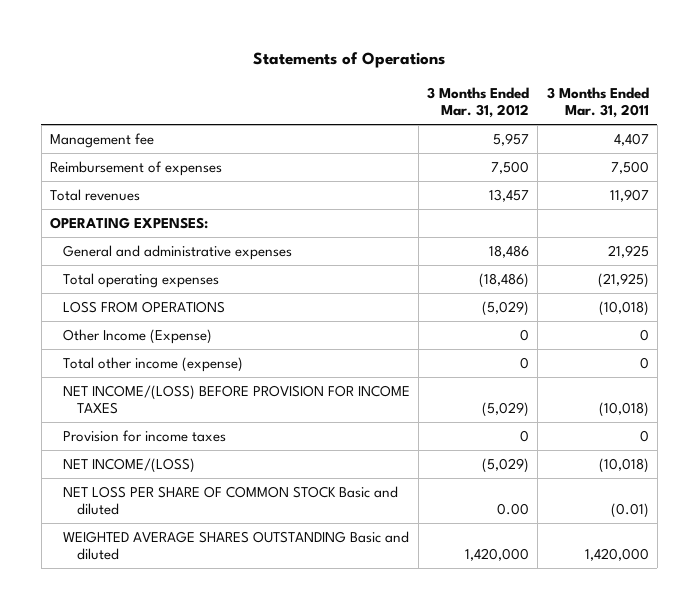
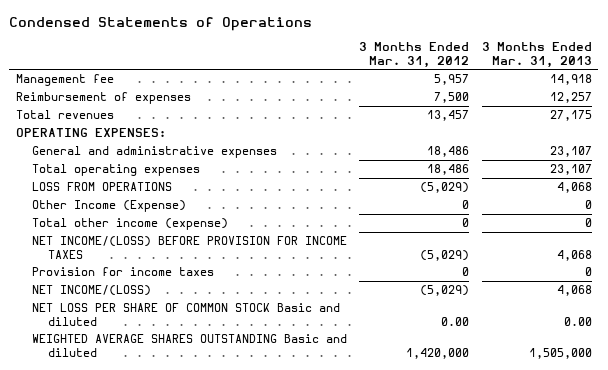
[253,52,446,69] Statements of Operations -> [9,16,313,31] Condensed Statements of Operations
[546,86,649,119] 3 Months Ended Mar. 31, 2011 -> none
none -> [482,42,593,68] 3 Months Ended Mar. 31, 2013
[479,272,530,288] (18,486) -> [427,164,470,176] 18,486

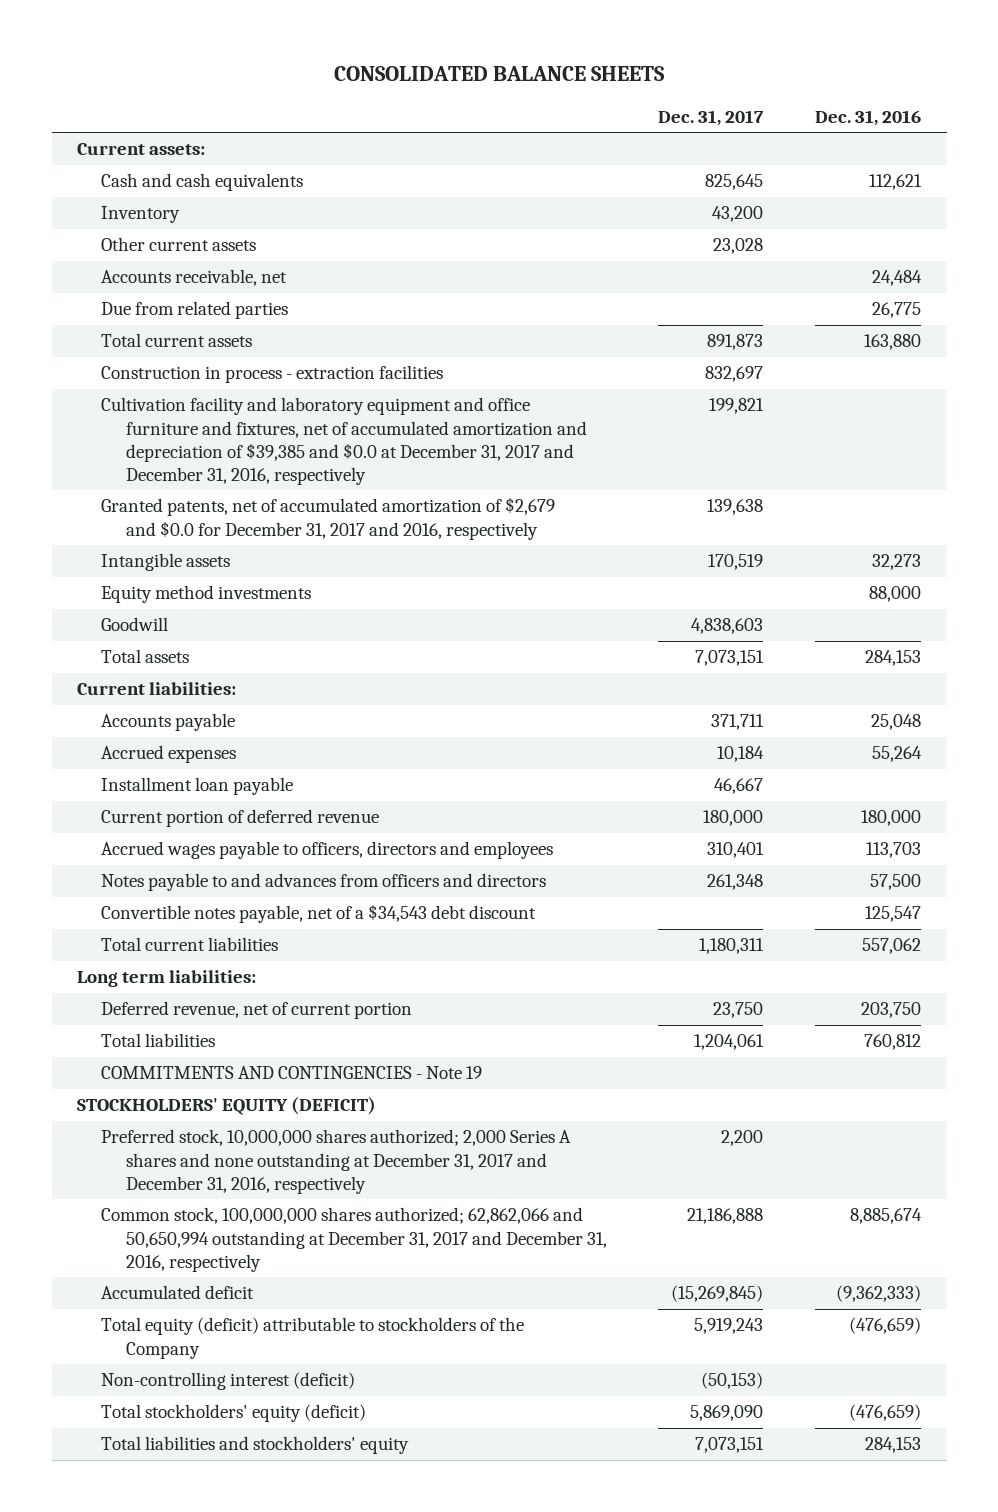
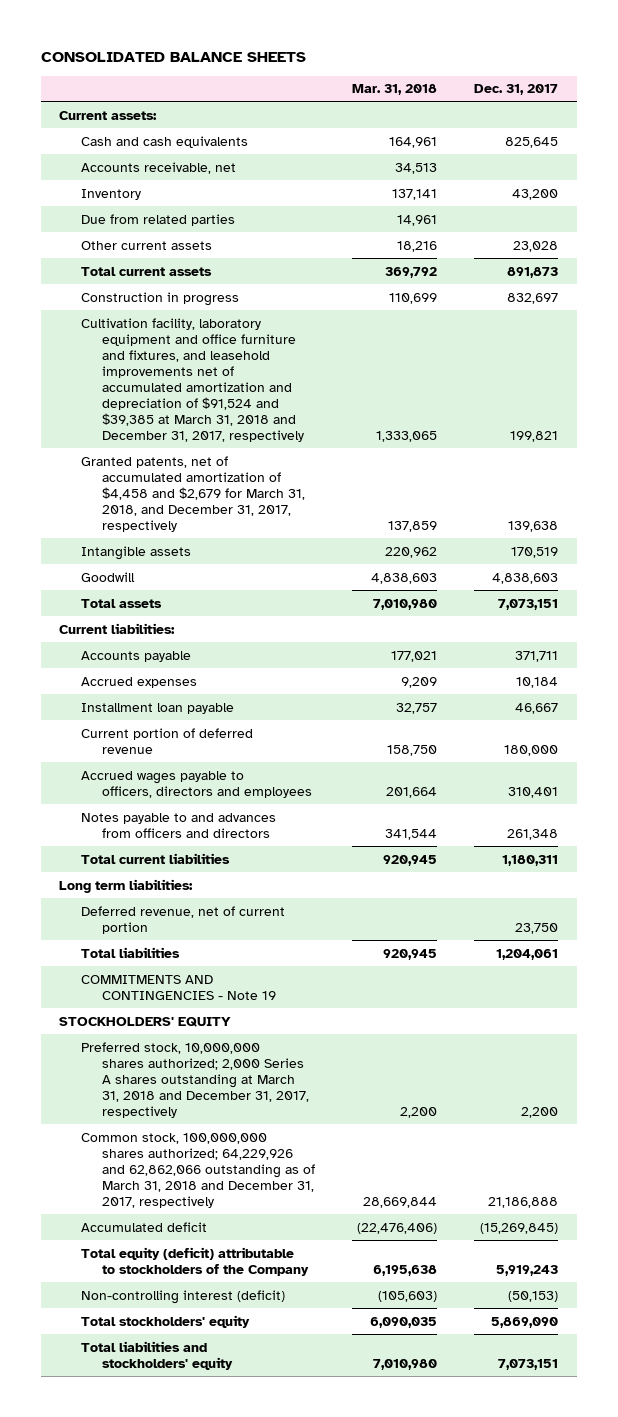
[814,109,921,126] Dec. 31, 2016 -> none
none -> [352,84,438,96] Mar. 31, 2018
[101,206,181,224] Inventory -> [80,188,141,200] Inventory
[101,237,257,252] Other current assets -> [80,240,212,250] Other current assets
[101,365,444,384] Construction in process - extraction facilities -> [80,291,239,306] Construction in progress
[101,397,587,485] Cultivation facility and laboratory equipment and office furniture and fixtures, net of accumulated amortization and depreciation of $39,385 and $0.0 at December 31, 2017 and December 31, 2016, respectively -> [80,317,305,443] Cultivation facility, laboratory equipment and office furniture and fixtures, and leasehold improvements net of accumulated amortization and depreciation of $91,524 and $39,385 at March 31, 2018 and December 31, 2017, respectively
[101,497,556,540] Granted patents, net of accumulated amortization of $2,679 and $0.0 for December 31, 2017 and 2016, respectively -> [80,455,306,532] Granted patents, net of accumulated amortization of $4,458 and $2,679 for March 31, 2018, and December 31, 2017, respectively
[101,585,312,604] Equity method investments -> none
[101,904,537,924] Convertible notes payable, net of a $34,543 debt discount -> none
[77,1097,377,1116] STOCKHOLDERS' EQUITY (DEFICIT) -> [59,1016,232,1027] STOCKHOLDERS' EQUITY
[101,1129,572,1194] Preferred stock, 10,000,000 shares authorized; 2,000 Series A shares and none outstanding at December 31, 2017 and December 31, 2016, respectively -> [80,1041,310,1118] Preferred stock, 10,000,000 shares authorized; 2,000 Series A shares outstanding at March 31, 2018 and December 31, 2017, respectively
[101,1207,607,1272] Common stock, 100,000,000 shares authorized; 62,862,066 and 50,650,994 outstanding at December 31, 2017 and December 31, 2016, respectively -> [80,1132,316,1208] Common stock, 100,000,000 shares authorized; 64,229,926 and 62,862,066 outstanding as of March 31, 2018 and December 31, 2017, respectively
[101,1404,367,1423] Total stockholders' equity (deficit) -> [80,1314,250,1328] Total stockholders' equity

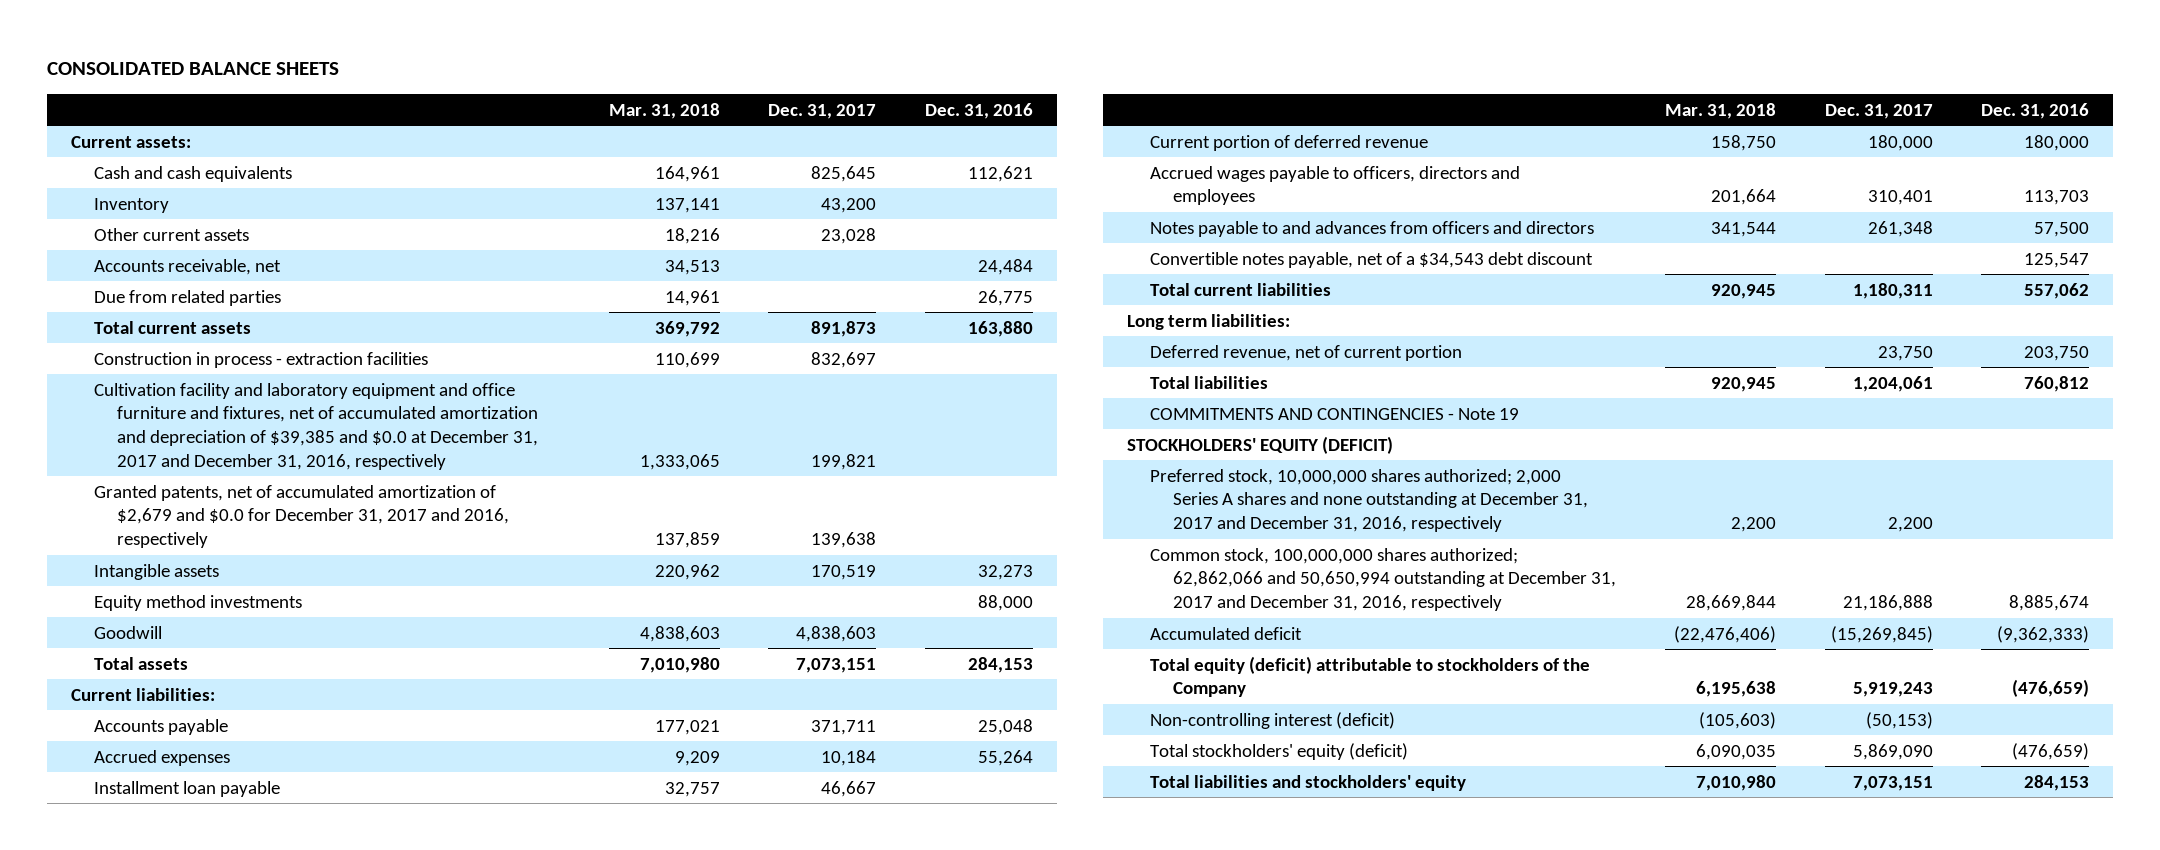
none -> [924,102,1033,119] Dec. 31, 2016
[80,161,236,174] Accounts receivable, net -> [94,258,282,275] Accounts receivable, net
[80,213,235,226] Due from related parties -> [94,289,282,306] Due from related parties
[80,291,239,306] Construction in progress -> [94,351,429,368] Construction in process - extraction facilities
[80,317,305,443] Cultivation facility, laboratory equipment and office furniture and fixtures, and leasehold improvements net of accumulated amortization and depreciation of $91,524 and $39,385 at March 31, 2018 and December 31, 2017, respectively -> [94,382,539,470] Cultivation facility and laboratory equipment and office furniture and fixtures, net of accumulated amortization and depreciation of $39,385 and $0.0 at December 31, 2017 and December 31, 2016, respectively
[80,455,306,532] Granted patents, net of accumulated amortization of $4,458 and $2,679 for March 31, 2018, and December 31, 2017, respectively -> [94,484,510,548] Granted patents, net of accumulated amortization of $2,679 and $0.0 for December 31, 2017 and 2016, respectively
none -> [94,594,303,611] Equity method investments
none -> [1150,251,1594,268] Convertible notes payable, net of a $34,543 debt discount
[59,1016,232,1027] STOCKHOLDERS' EQUITY -> [1127,435,1394,454] STOCKHOLDERS' EQUITY (DEFICIT)
[80,1041,310,1118] Preferred stock, 10,000,000 shares authorized; 2,000 Series A shares outstanding at March 31, 2018 and December 31, 2017, respectively -> [1150,468,1589,532] Preferred stock, 10,000,000 shares authorized; 2,000 Series A shares and none outstanding at December 31, 2017 and December 31, 2016, respectively
[80,1132,316,1208] Common stock, 100,000,000 shares authorized; 64,229,926 and 62,862,066 outstanding as of March 31, 2018 and December 31, 2017, respectively -> [1150,547,1617,611] Common stock, 100,000,000 shares authorized; 62,862,066 and 50,650,994 outstanding at December 31, 2017 and December 31, 2016, respectively
[80,1314,250,1328] Total stockholders' equity -> [1150,742,1409,760] Total stockholders' equity (deficit)

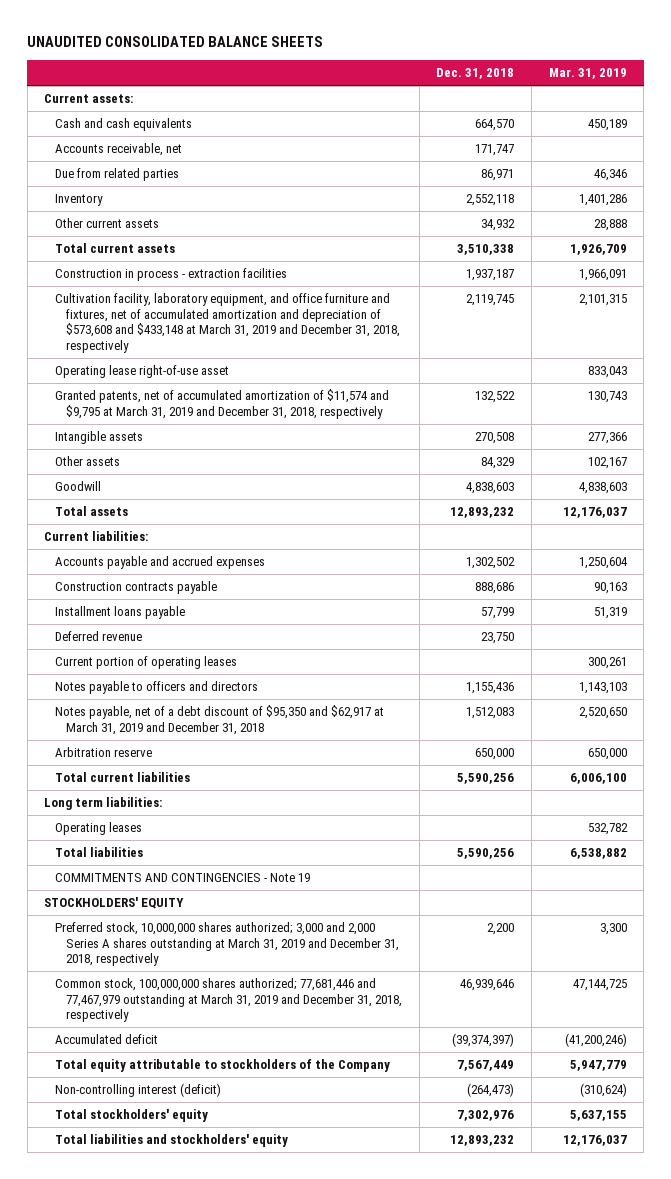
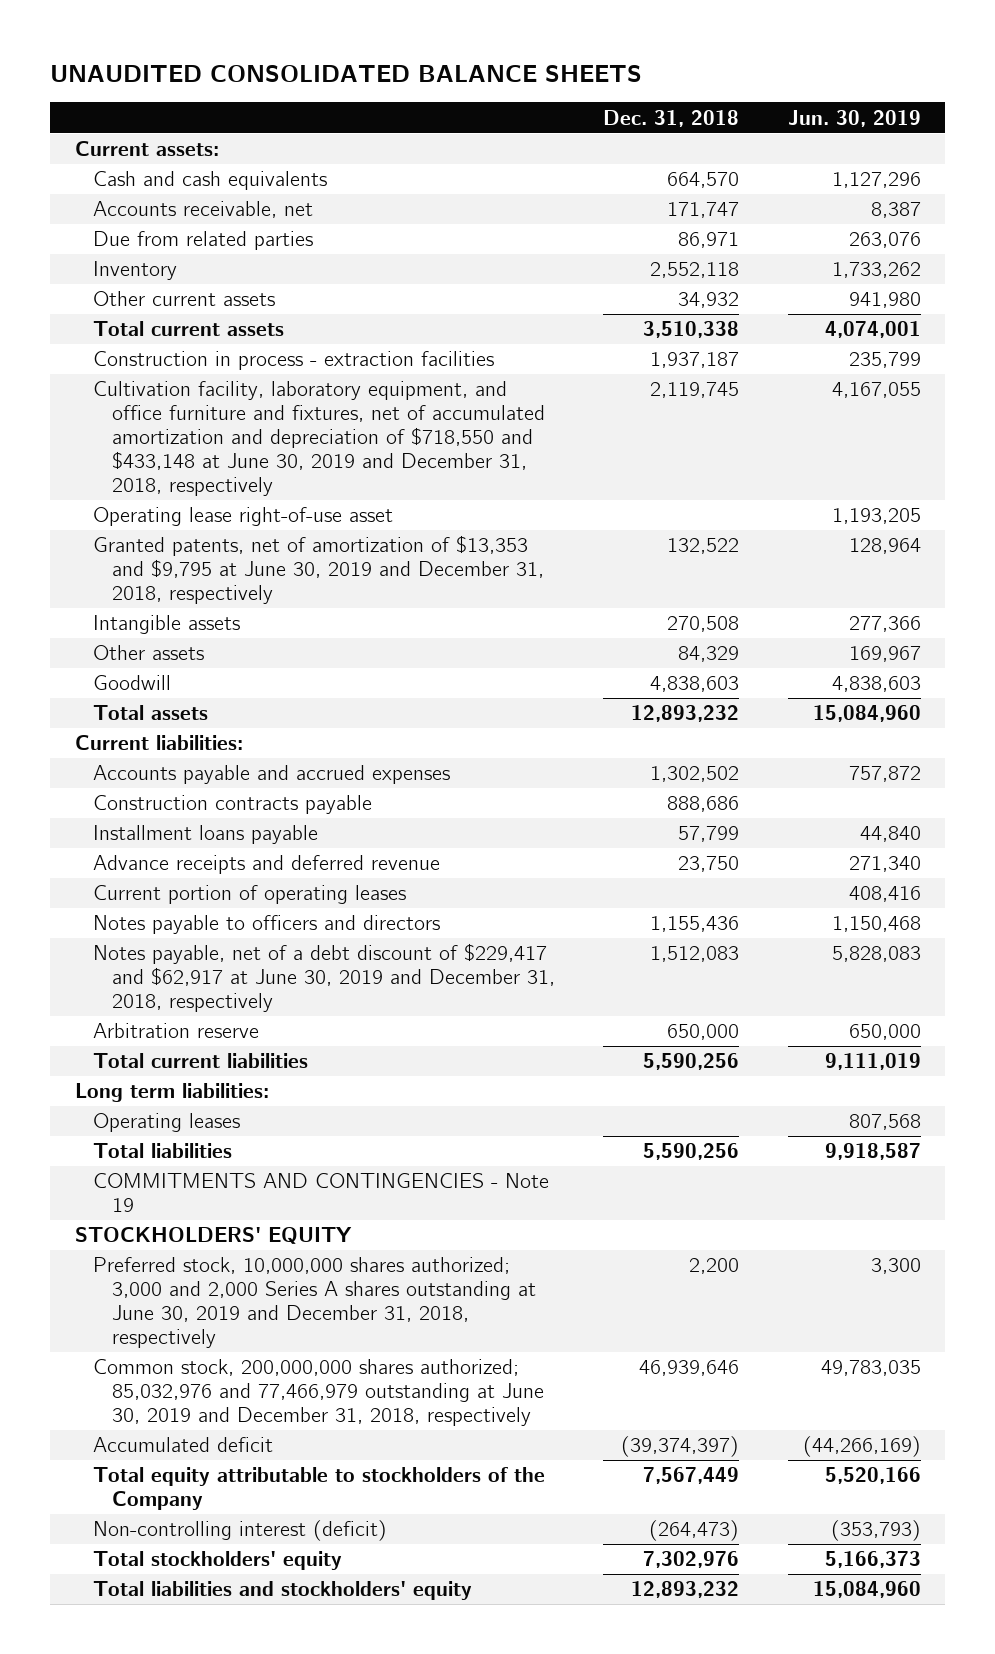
[548,67,627,79] Mar. 31, 2019 -> none
none -> [787,109,921,127] Jun. 30, 2019
[55,293,400,353] Cultivation facility, laboratory equipment, and office furniture and fixtures, net of accumulated amortization and depreciation of $573,608 and $433,148 at March 31, 2019 and December 31, 2018, respectively -> [93,381,545,497] Cultivation facility, laboratory equipment, and office furniture and fixtures, net of accumulated amortization and depreciation of $718,550 and $433,148 at June 30, 2019 and December 31, 2018, respectively
[55,389,390,419] Granted patents, net of accumulated amortization of $11,574 and $9,795 at March 31, 2019 and December 31, 2018, respectively -> [93,535,544,605] Granted patents, net of amortization of $13,353 and $9,795 at June 30, 2019 and December 31, 2018, respectively
[55,631,143,642] Deferred revenue -> [93,855,441,875] Advance receipts and deferred revenue
[55,705,385,735] Notes payable, net of a debt discount of $95,350 and $62,917 at March 31, 2019 and December 31, 2018 -> [93,943,555,1013] Notes payable, net of a debt discount of $229,417 and $62,917 at June 30, 2019 and December 31, 2018, respectively
[55,922,399,967] Preferred stock, 10,000,000 shares authorized; 3,000 and 2,000 Series A shares outstanding at March 31, 2019 and December 31, 2018, respectively -> [93,1257,536,1349] Preferred stock, 10,000,000 shares authorized; 3,000 and 2,000 Series A shares outstanding at June 30, 2019 and December 31, 2018, respectively
[55,978,402,1023] Common stock, 100,000,000 shares authorized; 77,681,446 and 77,467,979 outstanding at March 31, 2019 and December 31, 2018, respectively -> [93,1359,544,1427] Common stock, 200,000,000 shares authorized; 85,032,976 and 77,466,979 outstanding at June 30, 2019 and December 31, 2018, respectively

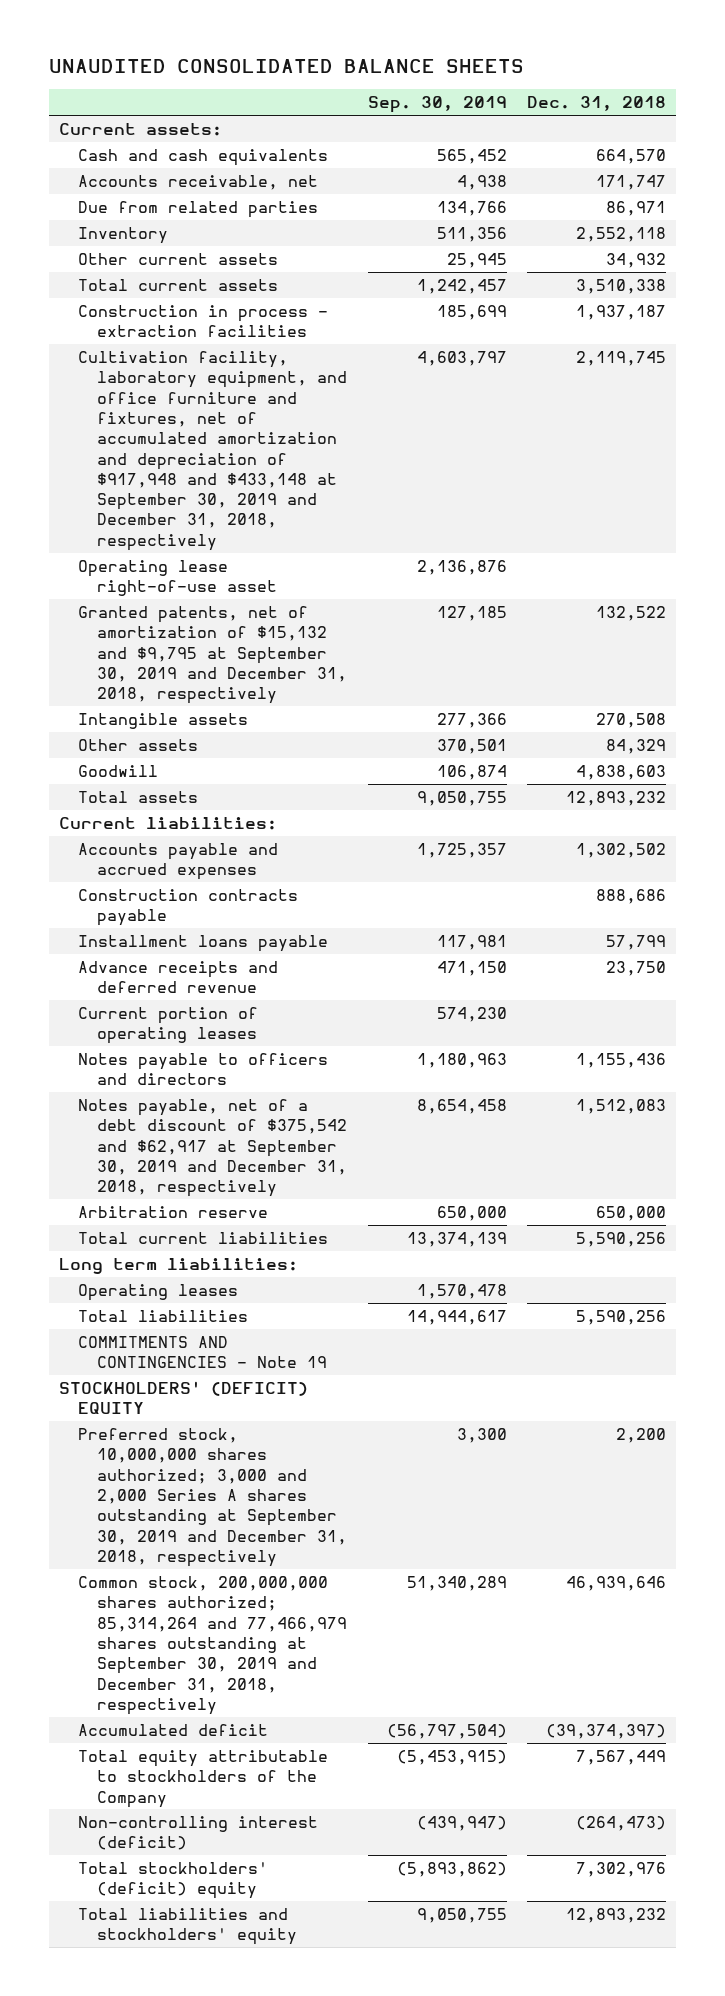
[787,109,921,127] Jun. 30, 2019 -> none
none -> [367,96,507,114] Sep. 30, 2019
[93,381,545,497] Cultivation facility, laboratory equipment, and office furniture and fixtures, net of accumulated amortization and depreciation of $718,550 and $433,148 at June 30, 2019 and December 31, 2018, respectively -> [78,350,348,551] Cultivation facility, laboratory equipment, and office furniture and fixtures, net of accumulated amortization and depreciation of $917,948 and $433,148 at September 30, 2019 and December 31, 2018, respectively
[93,535,544,605] Granted patents, net of amortization of $13,353 and $9,795 at June 30, 2019 and December 31, 2018, respectively -> [78,605,348,705] Granted patents, net of amortization of $15,132 and $9,795 at September 30, 2019 and December 31, 2018, respectively
[93,943,555,1013] Notes payable, net of a debt discount of $229,417 and $62,917 at June 30, 2019 and December 31, 2018, respectively -> [78,1098,348,1198] Notes payable, net of a debt discount of $375,542 and $62,917 at September 30, 2019 and December 31, 2018, respectively
[74,1227,352,1245] STOCKHOLDERS' EQUITY -> [58,1380,308,1415] STOCKHOLDERS' (DEFICIT) EQUITY
[93,1257,536,1349] Preferred stock, 10,000,000 shares authorized; 3,000 and 2,000 Series A shares outstanding at June 30, 2019 and December 31, 2018, respectively -> [78,1427,348,1567] Preferred stock, 10,000,000 shares authorized; 3,000 and 2,000 Series A shares outstanding at September 30, 2019 and December 31, 2018, respectively
[93,1359,544,1427] Common stock, 200,000,000 shares authorized; 85,032,976 and 77,466,979 outstanding at June 30, 2019 and December 31, 2018, respectively -> [78,1575,348,1715] Common stock, 200,000,000 shares authorized; 85,314,264 and 77,466,979 shares outstanding at September 30, 2019 and December 31, 2018, respectively
[93,1551,343,1571] Total stockholders' equity -> [78,1861,269,1900] Total stockholders' (deficit) equity

